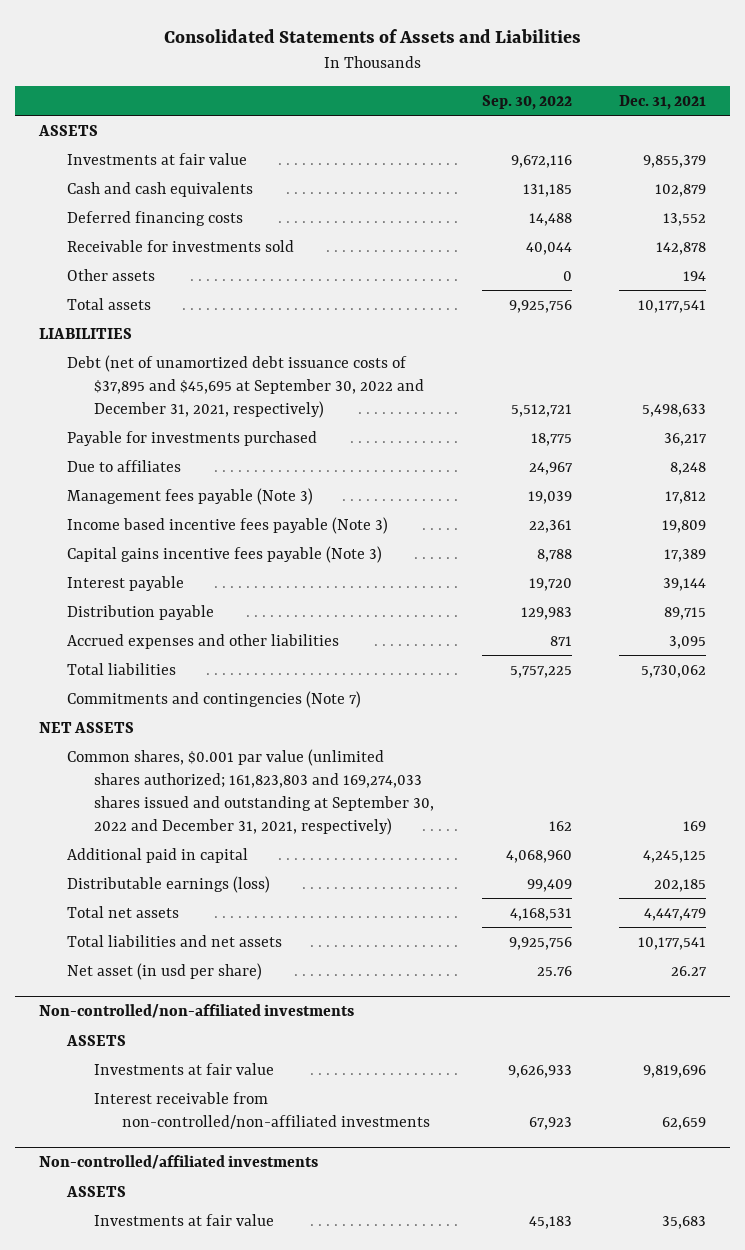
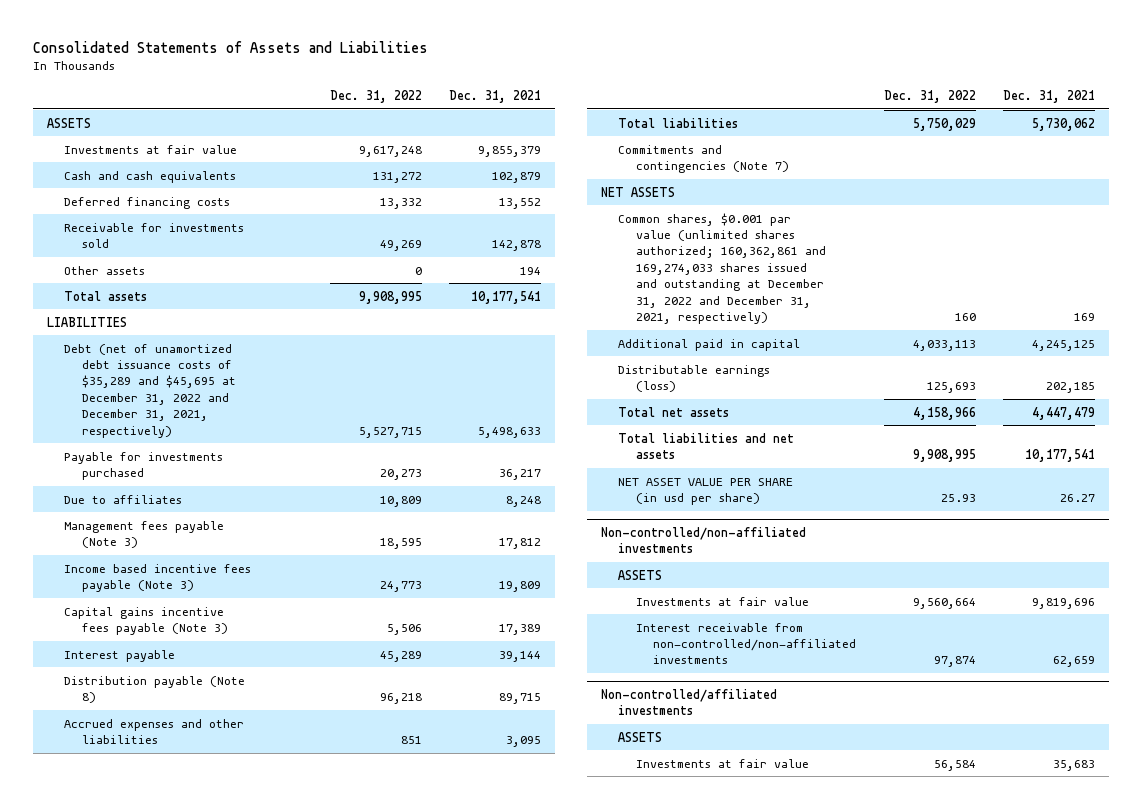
[481,94,572,110] Sep. 30, 2022 -> none
none -> [329,90,422,104] Dec. 31, 2022
[66,354,425,418] Debt (net of unamortized debt issuance costs of $37,895 and $45,695 at September 30, 2022 and December 31, 2021, respectively) -> [64,343,236,438] Debt (net of unamortized debt issuance costs of $35,289 and $45,695 at December 31, 2022 and December 31, 2021, respectively)
[66,604,214,620] Distribution payable -> [64,675,246,703] Distribution payable (Note 8)
[66,748,435,835] Common shares, $0.001 par value (unlimited shares authorized; 161,823,803 and 169,274,033 shares issued and outstanding at September 30, 2022 and December 31, 2021, respectively) -> [618,212,826,324] Common shares, $0.001 par value (unlimited shares authorized; 160,362,861 and 169,274,033 shares issued and outstanding at December 31, 2022 and December 31, 2021, respectively)
[66,962,262,980] Net asset (in usd per share) -> [618,477,794,505] NET ASSET VALUE PER SHARE (in usd per share)

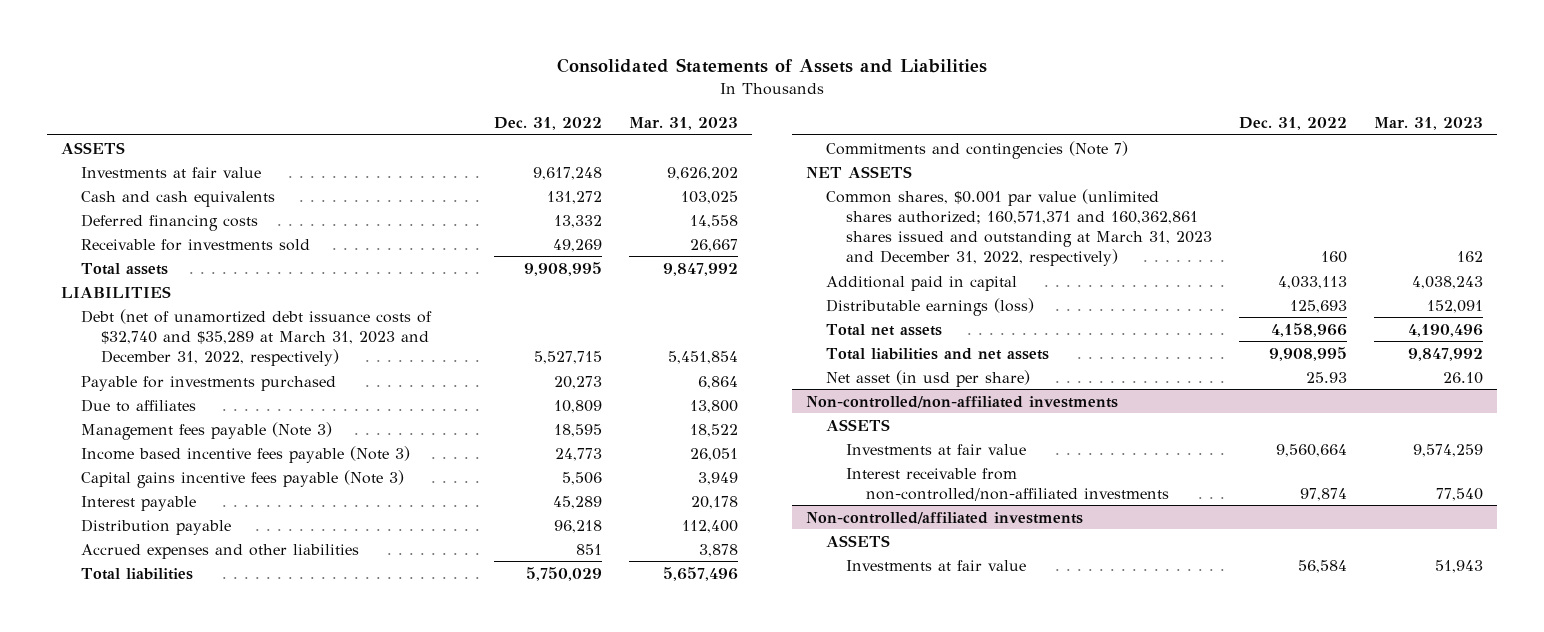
[449,90,542,104] Dec. 31, 2021 -> none
none -> [629,117,739,131] Mar. 31, 2023
[64,265,146,275] Other assets -> none
[64,343,236,438] Debt (net of unamortized debt issuance costs of $35,289 and $45,695 at December 31, 2022 and December 31, 2021, respectively) -> [80,308,432,367] Debt (net of unamortized debt issuance costs of $32,740 and $35,289 at March 31, 2023 and December 31, 2022, respectively)
[64,675,246,703] Distribution payable (Note 8) -> [80,518,231,535] Distribution payable
[618,212,826,324] Common shares, $0.001 par value (unlimited shares authorized; 160,362,861 and 169,274,033 shares issued and outstanding at December 31, 2022 and December 31, 2021, respectively) -> [825,188,1212,267] Common shares, $0.001 par value (unlimited shares authorized; 160,571,371 and 160,362,861 shares issued and outstanding at March 31, 2023 and December 31, 2022, respectively)
[618,477,794,505] NET ASSET VALUE PER SHARE (in usd per share) -> [825,369,1030,387] Net asset (in usd per share)

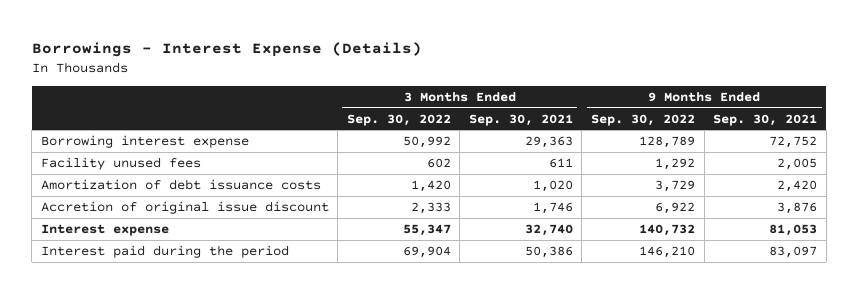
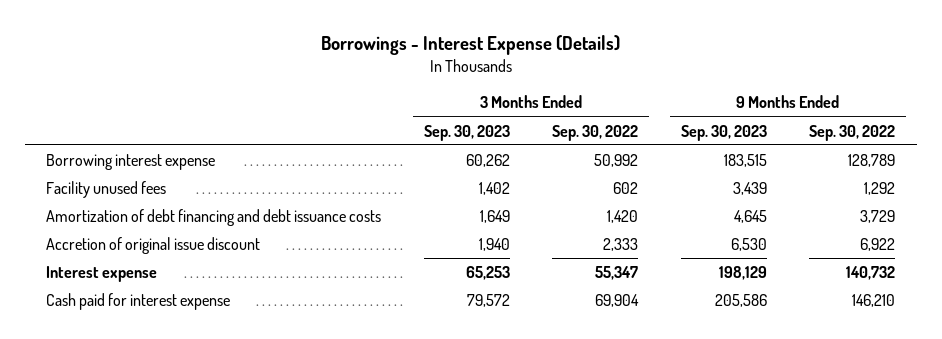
[468,113,573,126] Sep. 30, 2021 -> none
[713,113,818,126] Sep. 30, 2021 -> none
none -> [423,124,510,141] Sep. 30, 2023
none -> [680,124,767,141] Sep. 30, 2023
[40,179,321,191] Amortization of debt issuance costs -> [46,208,382,226] Amortization of debt financing and debt issuance costs
[40,245,289,259] Interest paid during the period -> [46,292,231,310] Cash paid for interest expense

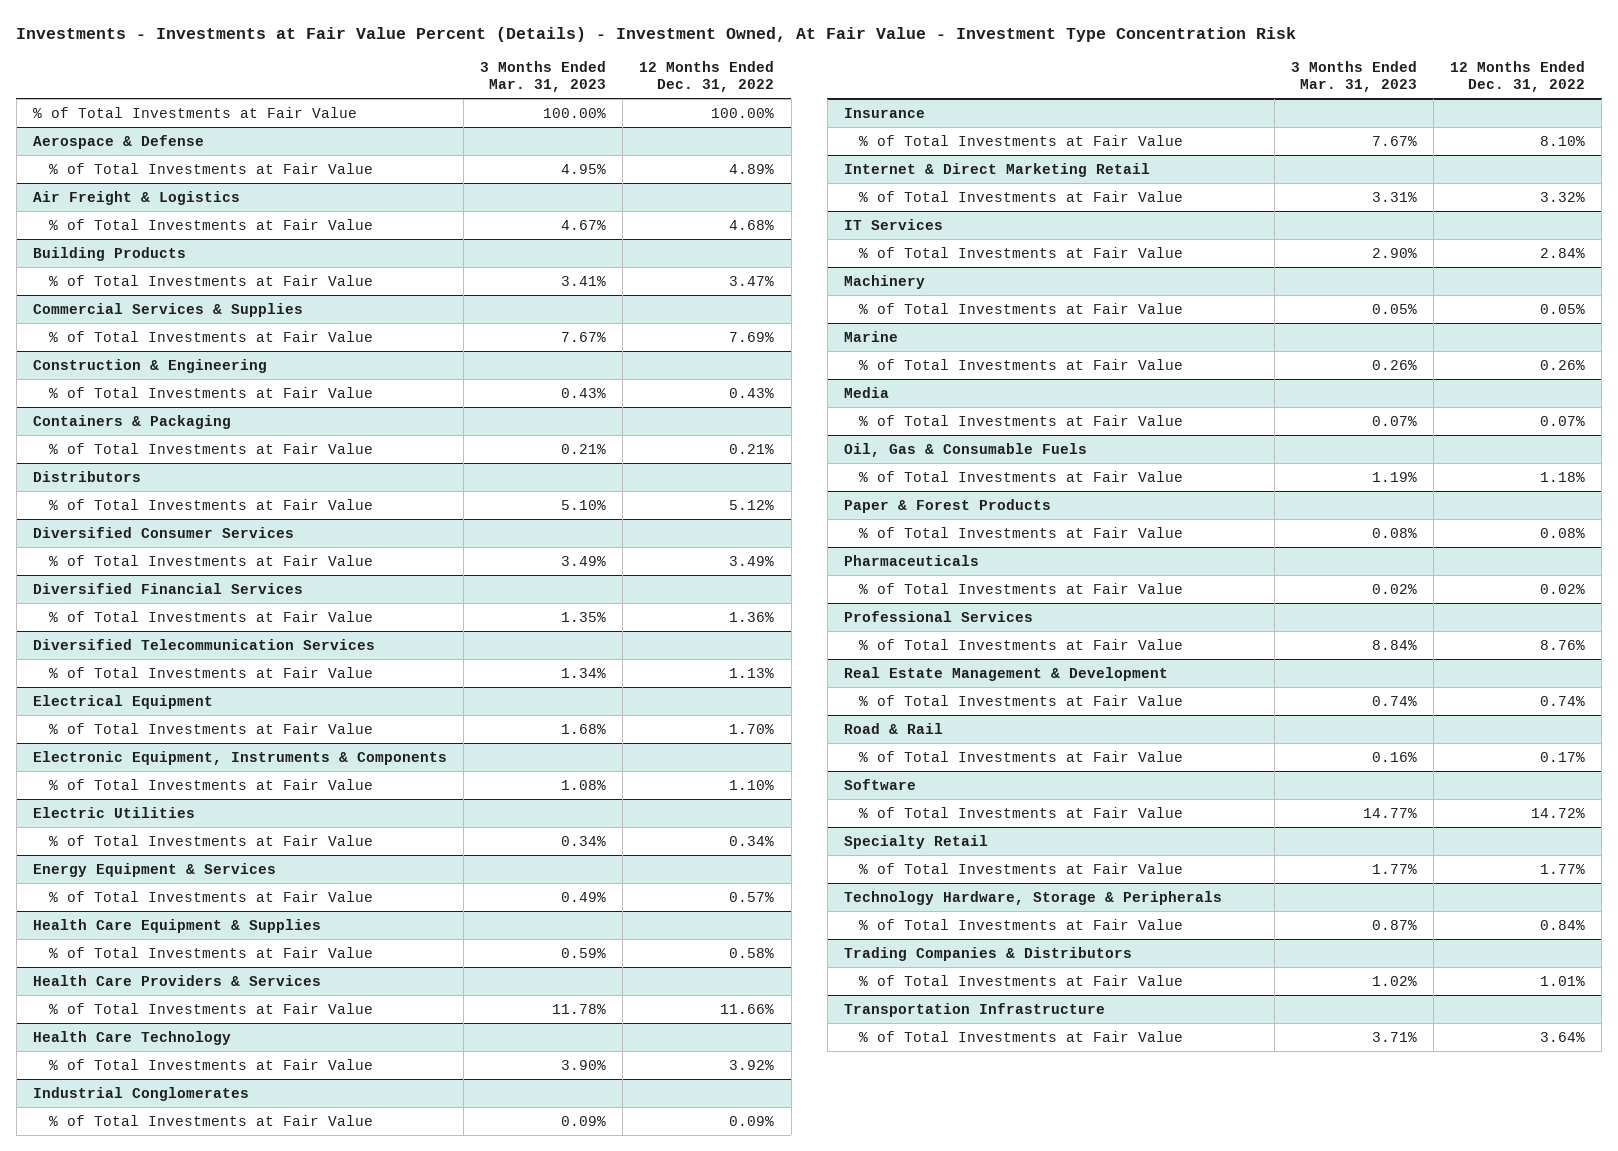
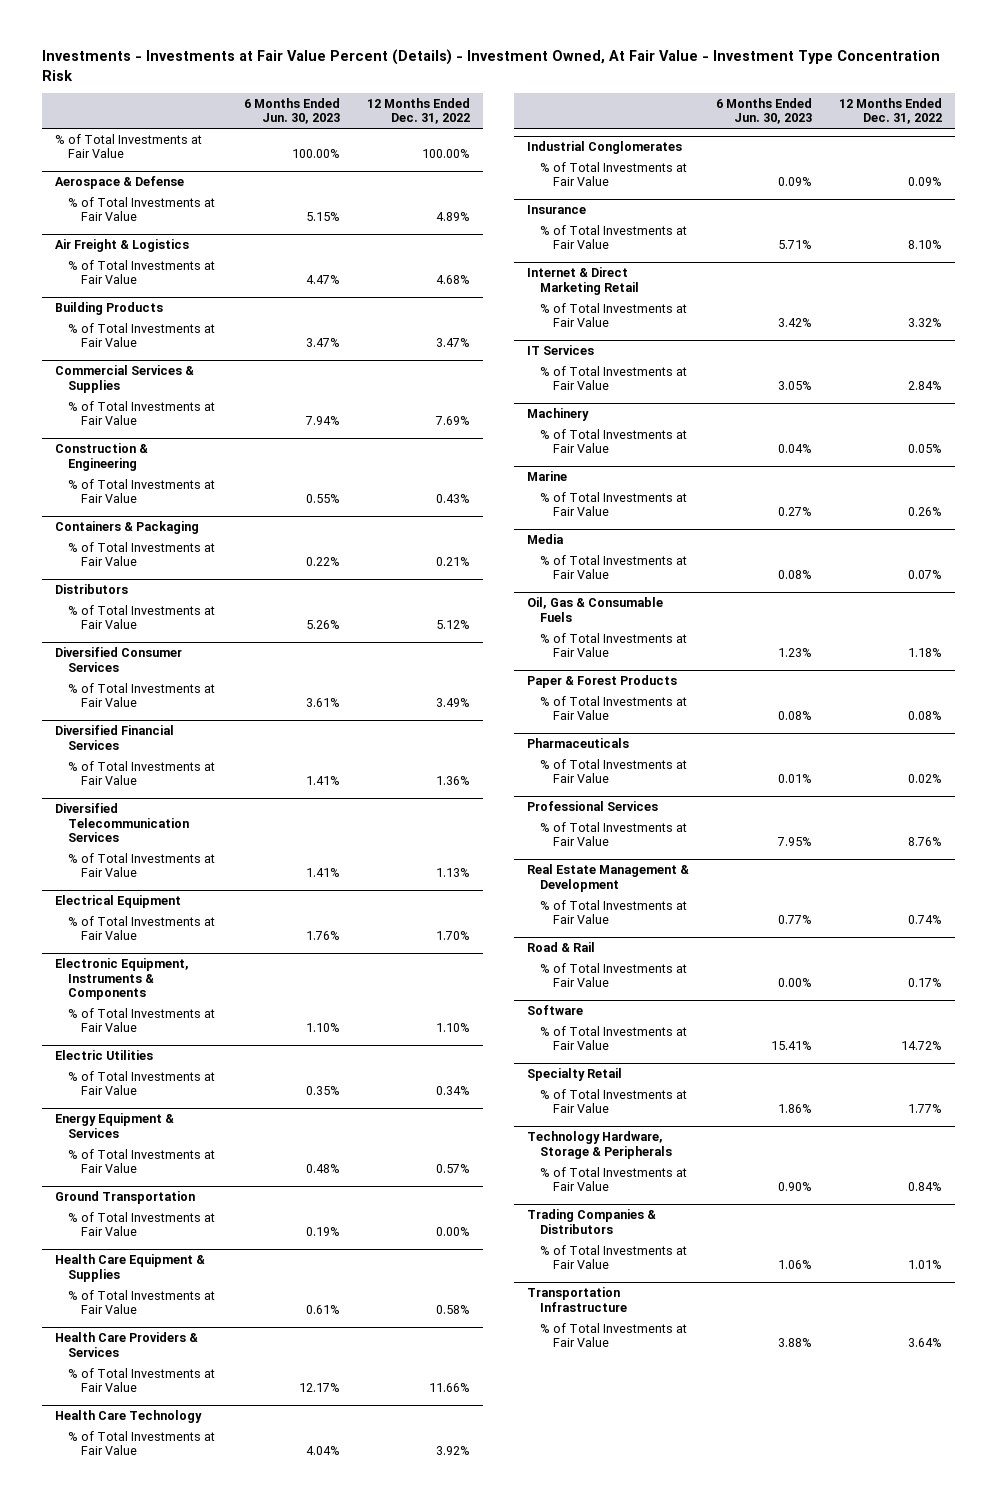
[480,60,607,93] 3 Months Ended Mar. 31, 2023 -> none
none -> [244,97,341,125] 6 Months Ended Jun. 30, 2023
none -> [55,1191,196,1205] Ground Transportation
none -> [68,1211,216,1237] % of Total Investments at Fair Value

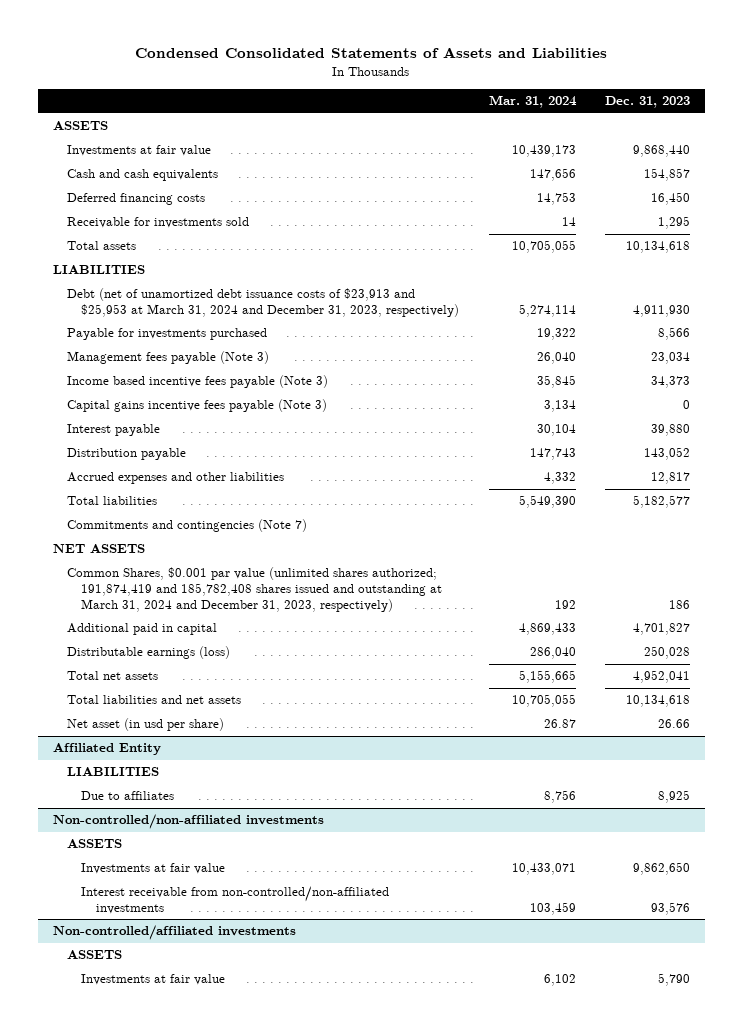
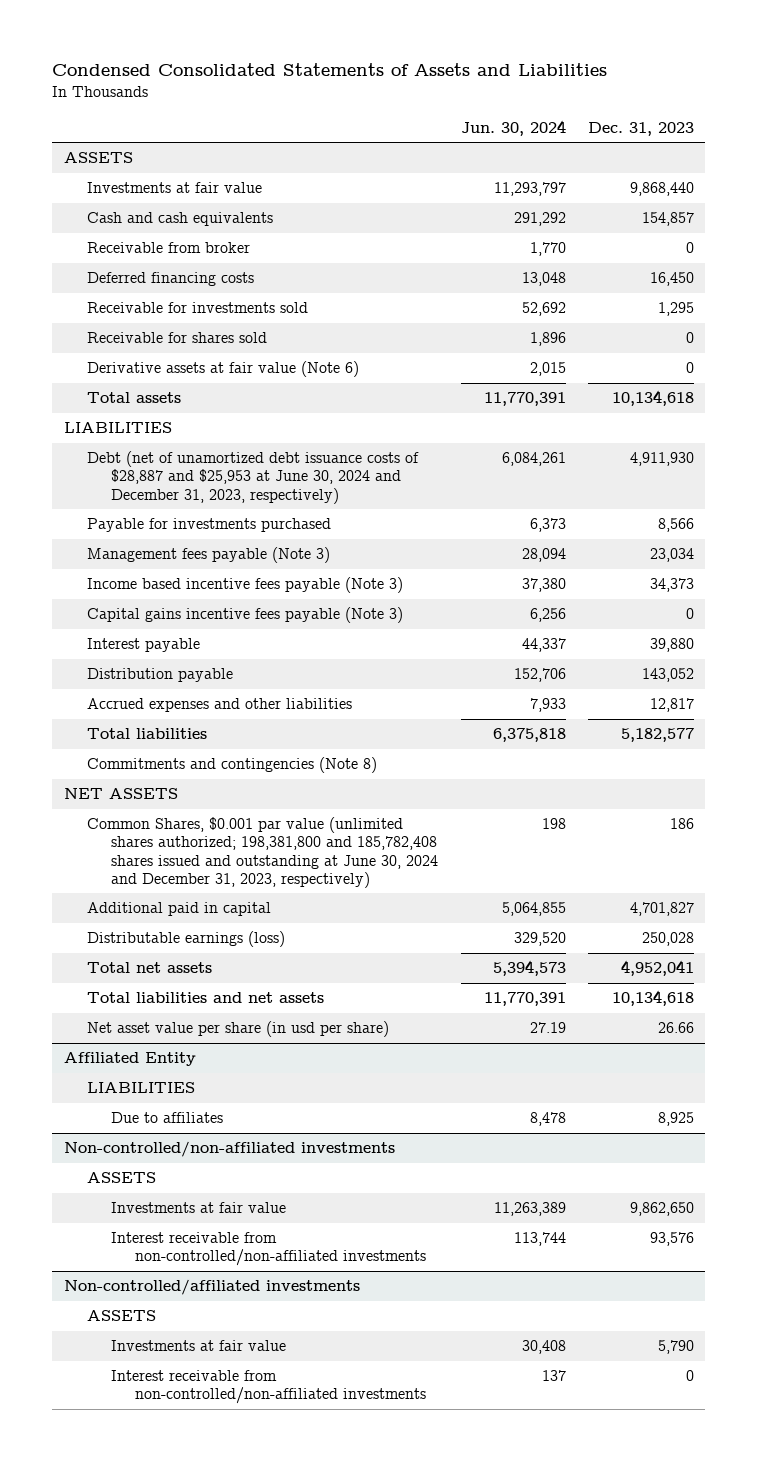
[488,95,577,109] Mar. 31, 2024 -> none
none -> [460,119,566,136] Jun. 30, 2024
none -> [87,242,251,254] Receivable from broker
none -> [87,332,268,344] Receivable for shares sold
none -> [87,361,360,378] Derivative assets at fair value (Note 6)
[66,288,460,318] Debt (net of unamortized debt issuance costs of $23,913 and $25,953 at March 31, 2024 and December 31, 2023, respectively) -> [87,451,420,504] Debt (net of unamortized debt issuance costs of $28,887 and $25,953 at June 30, 2024 and December 31, 2023, respectively)
[66,519,307,533] Commitments and contingencies (Note 7) -> [87,757,378,774] Commitments and contingencies (Note 8)
[66,567,443,612] Common Shares, $0.001 par value (unlimited shares authorized; 191,874,419 and 185,782,408 shares issued and outstanding at March 31, 2024 and December 31, 2023, respectively) -> [87,817,439,888] Common Shares, $0.001 par value (unlimited shares authorized; 198,381,800 and 185,782,408 shares issued and outstanding at June 30, 2024 and December 31, 2023, respectively)
[66,718,224,732] Net asset (in usd per share) -> [87,1021,390,1038] Net asset value per share (in usd per share)
none -> [111,1370,426,1405] Interest receivable from non-controlled/non-affiliated investments

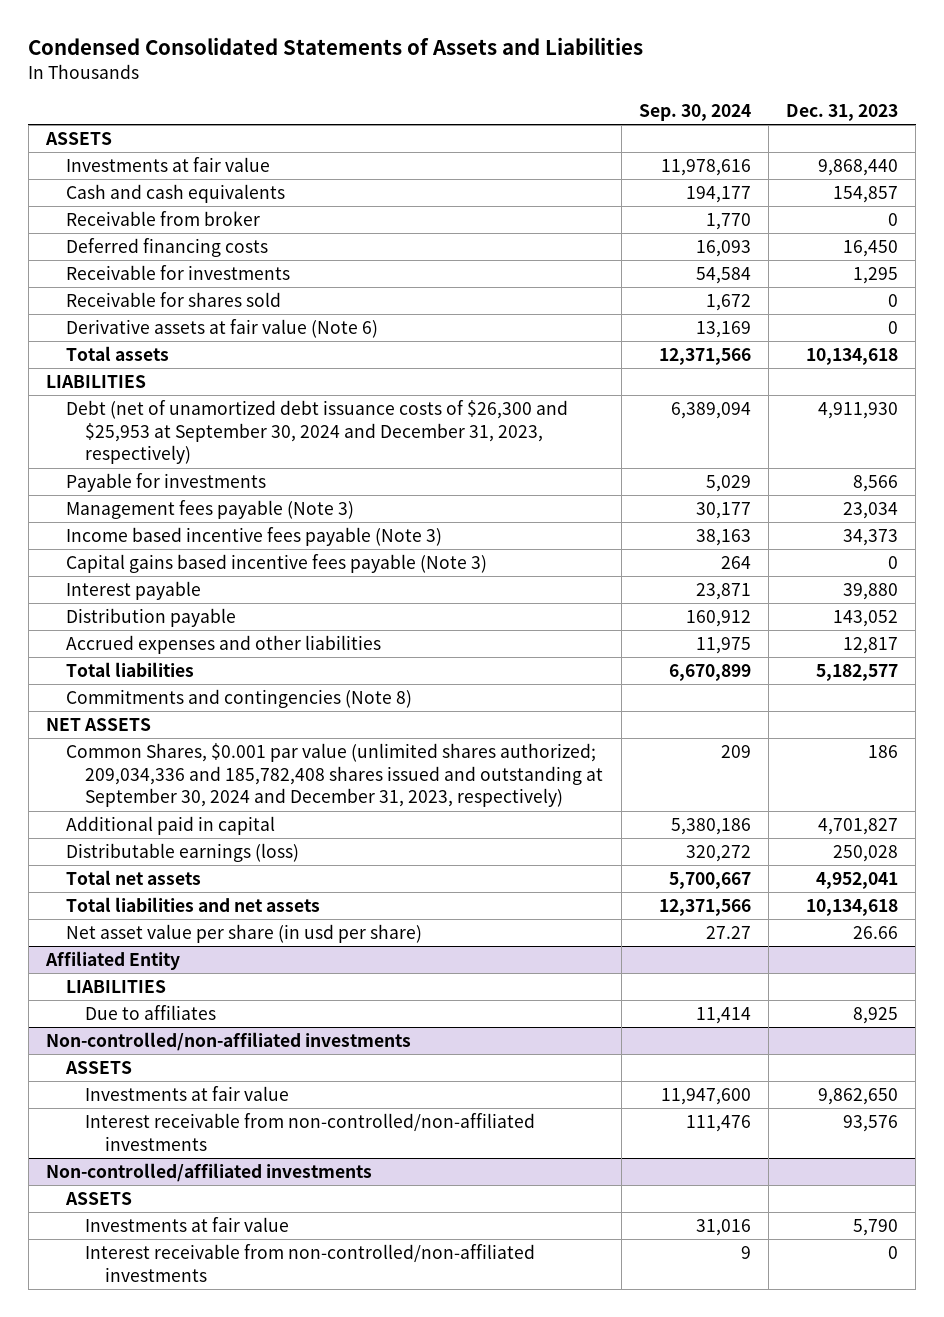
[460,119,566,136] Jun. 30, 2024 -> none
none -> [638,103,751,121] Sep. 30, 2024
[87,302,309,314] Receivable for investments sold -> [65,265,290,281] Receivable for investments
[87,451,420,504] Debt (net of unamortized debt issuance costs of $28,887 and $25,953 at June 30, 2024 and December 31, 2023, respectively) -> [65,400,568,465] Debt (net of unamortized debt issuance costs of $26,300 and $25,953 at September 30, 2024 and December 31, 2023, respectively)
[87,518,332,533] Payable for investments purchased -> [65,473,266,493] Payable for investments
[87,607,404,624] Capital gains incentive fees payable (Note 3) -> [65,554,487,574] Capital gains based incentive fees payable (Note 3)
[87,817,439,888] Common Shares, $0.001 par value (unlimited shares authorized; 198,381,800 and 185,782,408 shares issued and outstanding at June 30, 2024 and December 31, 2023, respectively) -> [65,743,604,808] Common Shares, $0.001 par value (unlimited shares authorized; 209,034,336 and 185,782,408 shares issued and outstanding at September 30, 2024 and December 31, 2023, respectively)

